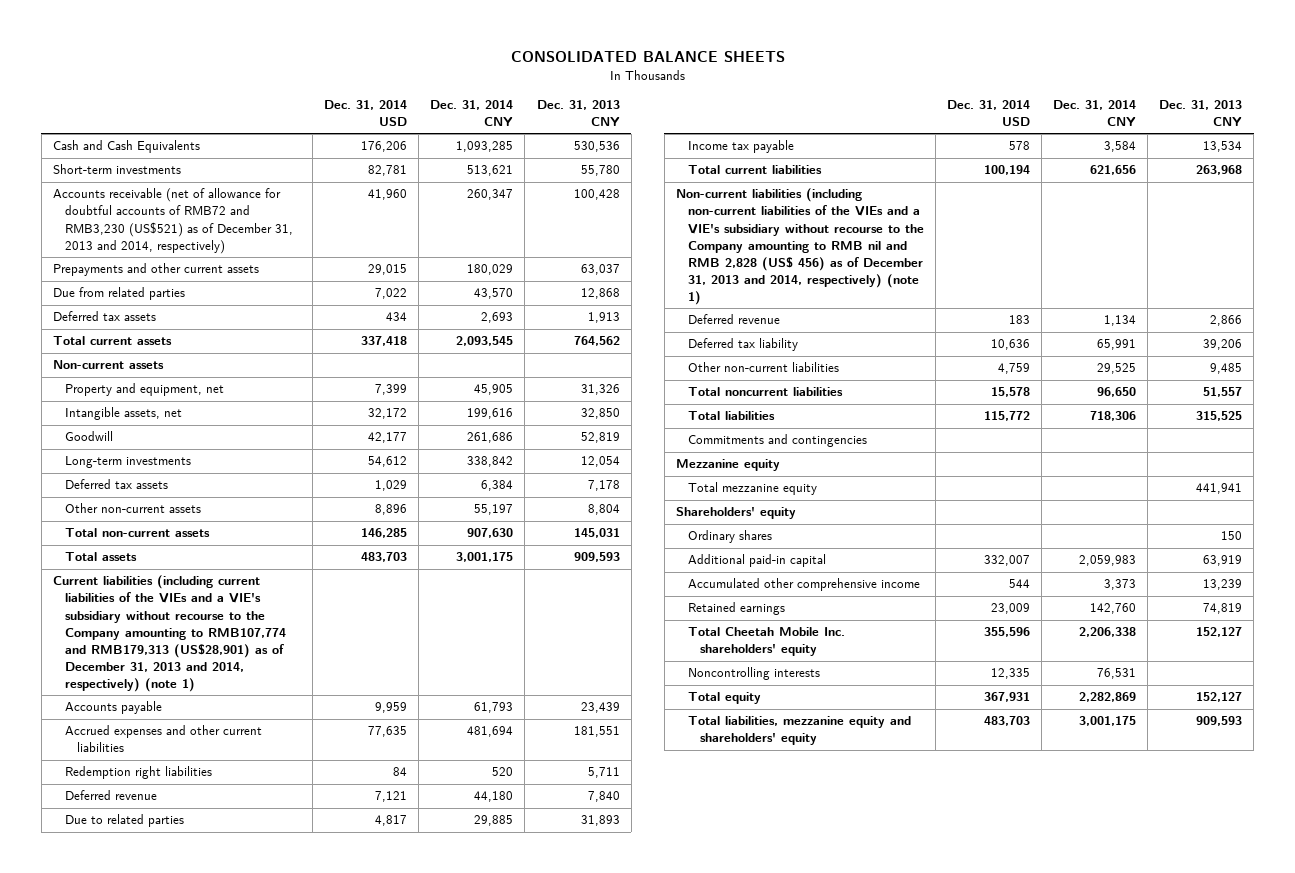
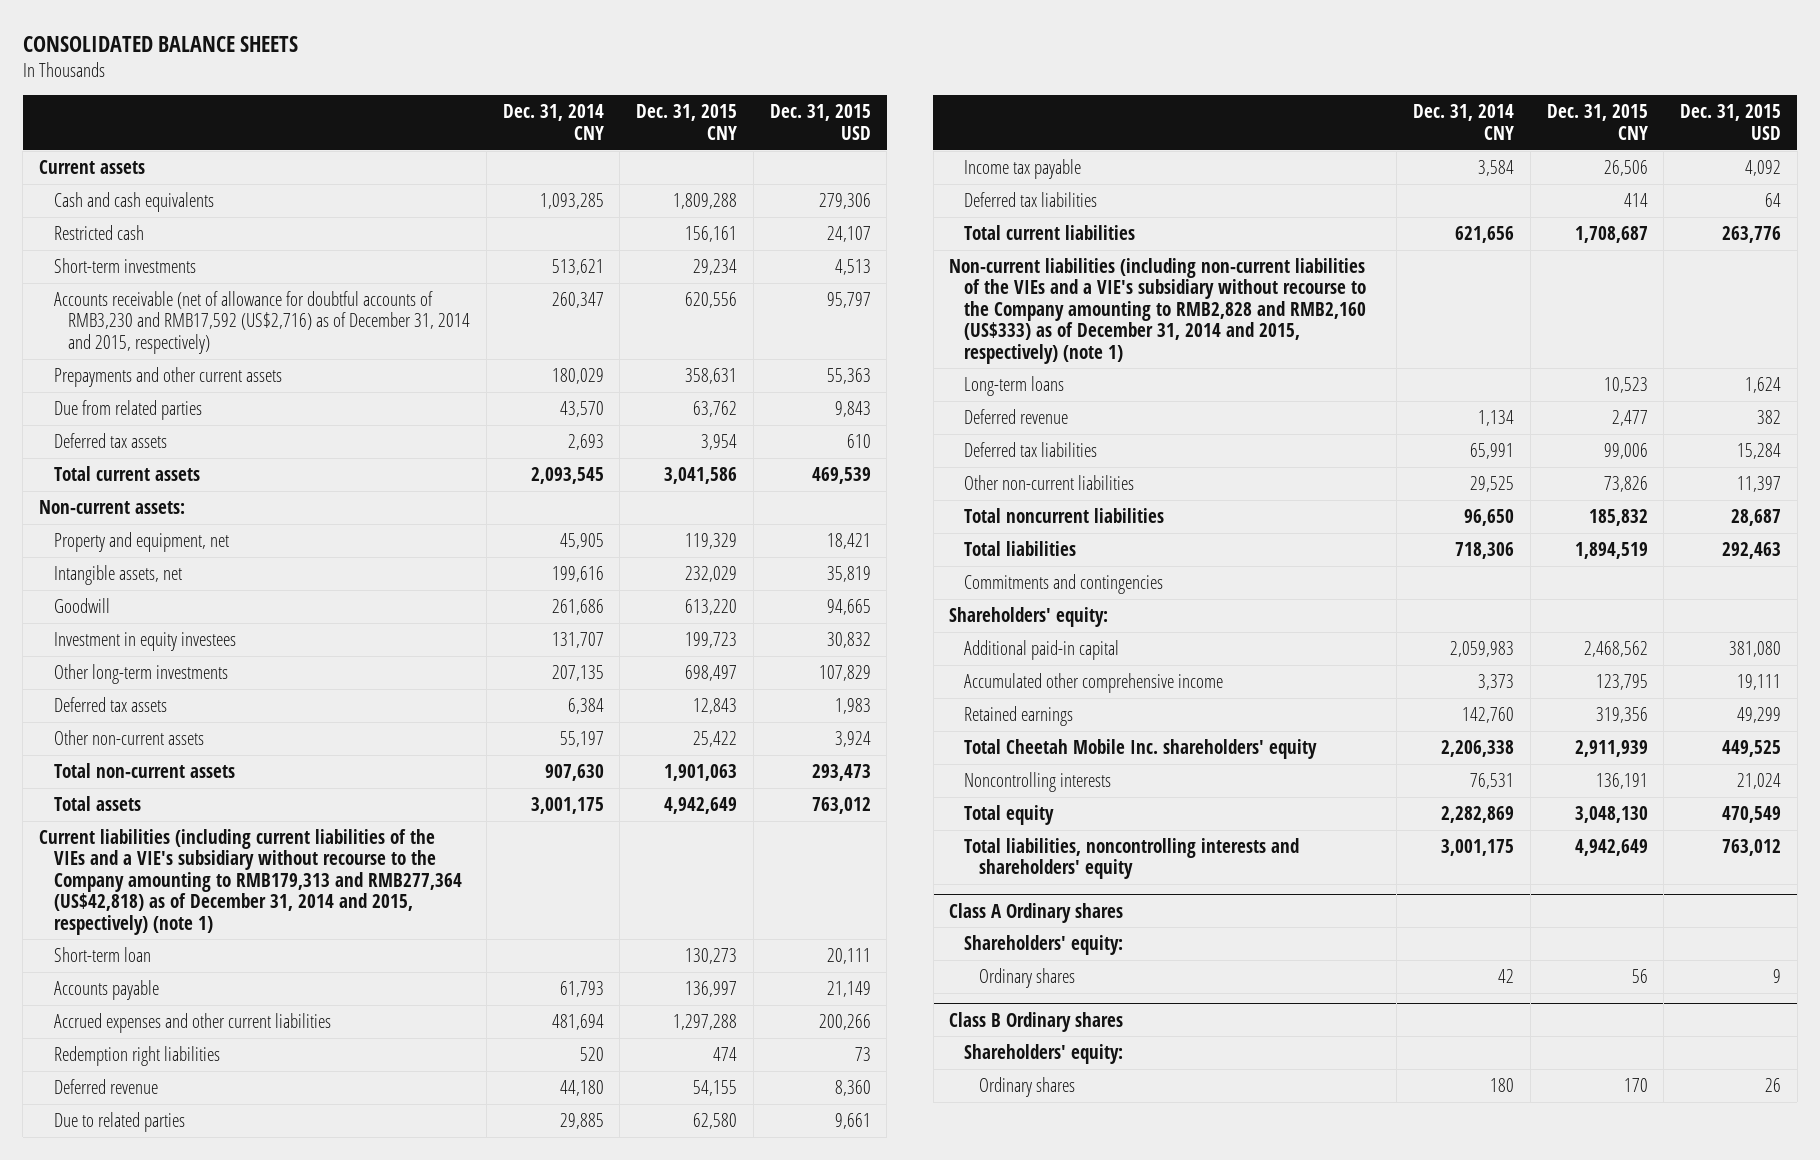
[324,100,408,127] Dec. 31, 2014 USD -> none
[536,100,620,127] Dec. 31, 2013 CNY -> none
none -> [636,104,738,140] Dec. 31, 2015 CNY
none -> [769,104,871,140] Dec. 31, 2015 USD
none -> [39,159,146,174] Current assets
[52,140,200,154] Cash and Cash Equivalents -> [53,191,214,212] Cash and cash equivalents
none -> [53,224,144,240] Restricted cash
[52,188,294,254] Accounts receivable (net of allowance for doubtful accounts of RMB72 and RMB3,230 (US$521) as of December 31, 2013 and 2014, respectively) -> [53,290,471,354] Accounts receivable (net of allowance for doubtful accounts of RMB3,230 and RMB17,592 (US$2,716) as of December 31, 2014 and 2015, respectively)
[52,360,164,370] Non-current assets -> [39,499,186,514] Non-current assets:
none -> [53,631,236,651] Investment in equity investees
[65,456,192,469] Long-term investments -> [53,663,228,684] Other long-term investments
[467,456,514,468] 338,842 -> [551,664,604,681] 207,135
[52,575,287,692] Current liabilities (including current liabilities of the VIEs and a VIE's subsidiary without recourse to the Company amounting to RMB107,774 and RMB179,313 (US$28,901) as of December 31, 2013 and 2014, respectively) (note 1) -> [39,828,462,935] Current liabilities (including current liabilities of the VIEs and a VIE's subsidiary without recourse to the Company amounting to RMB179,313 and RMB277,364 (US$42,818) as of December 31, 2014 and 2015, respectively) (note 1)
none -> [53,946,151,962] Short-term loan
none -> [964,191,1098,207] Deferred tax liabilities
[675,188,924,305] Non-current liabilities (including non-current liabilities of the VIEs and a VIE's subsidiary without recourse to the Company amounting to RMB nil and RMB 2,828 (US$ 456) as of December 31, 2013 and 2014, respectively) (note 1) -> [949,257,1367,364] Non-current liabilities (including non-current liabilities of the VIEs and a VIE's subsidiary without recourse to the Company amounting to RMB2,828 and RMB2,160 (US$333) as of December 31, 2014 and 2015, respectively) (note 1)
none -> [964,375,1065,396] Long-term loans
[687,338,798,352] Deferred tax liability -> [964,441,1098,457] Deferred tax liabilities
[675,459,780,472] Mezzanine equity -> none
[687,482,817,496] Total mezzanine equity -> none
[687,530,772,544] Ordinary shares -> none
[675,507,796,520] Shareholders' equity -> [949,606,1109,627] Shareholders' equity:
[687,716,911,746] Total liabilities, mezzanine equity and shareholders' equity -> [964,837,1300,880] Total liabilities, noncontrolling interests and shareholders' equity
none -> [949,902,1124,923] Class A Ordinary shares
none -> [964,934,1124,955] Shareholders' equity:
none -> [978,967,1075,988] Ordinary shares
none -> [949,1011,1124,1032] Class B Ordinary shares
none -> [964,1043,1124,1064] Shareholders' equity:
none -> [978,1076,1075,1097] Ordinary shares

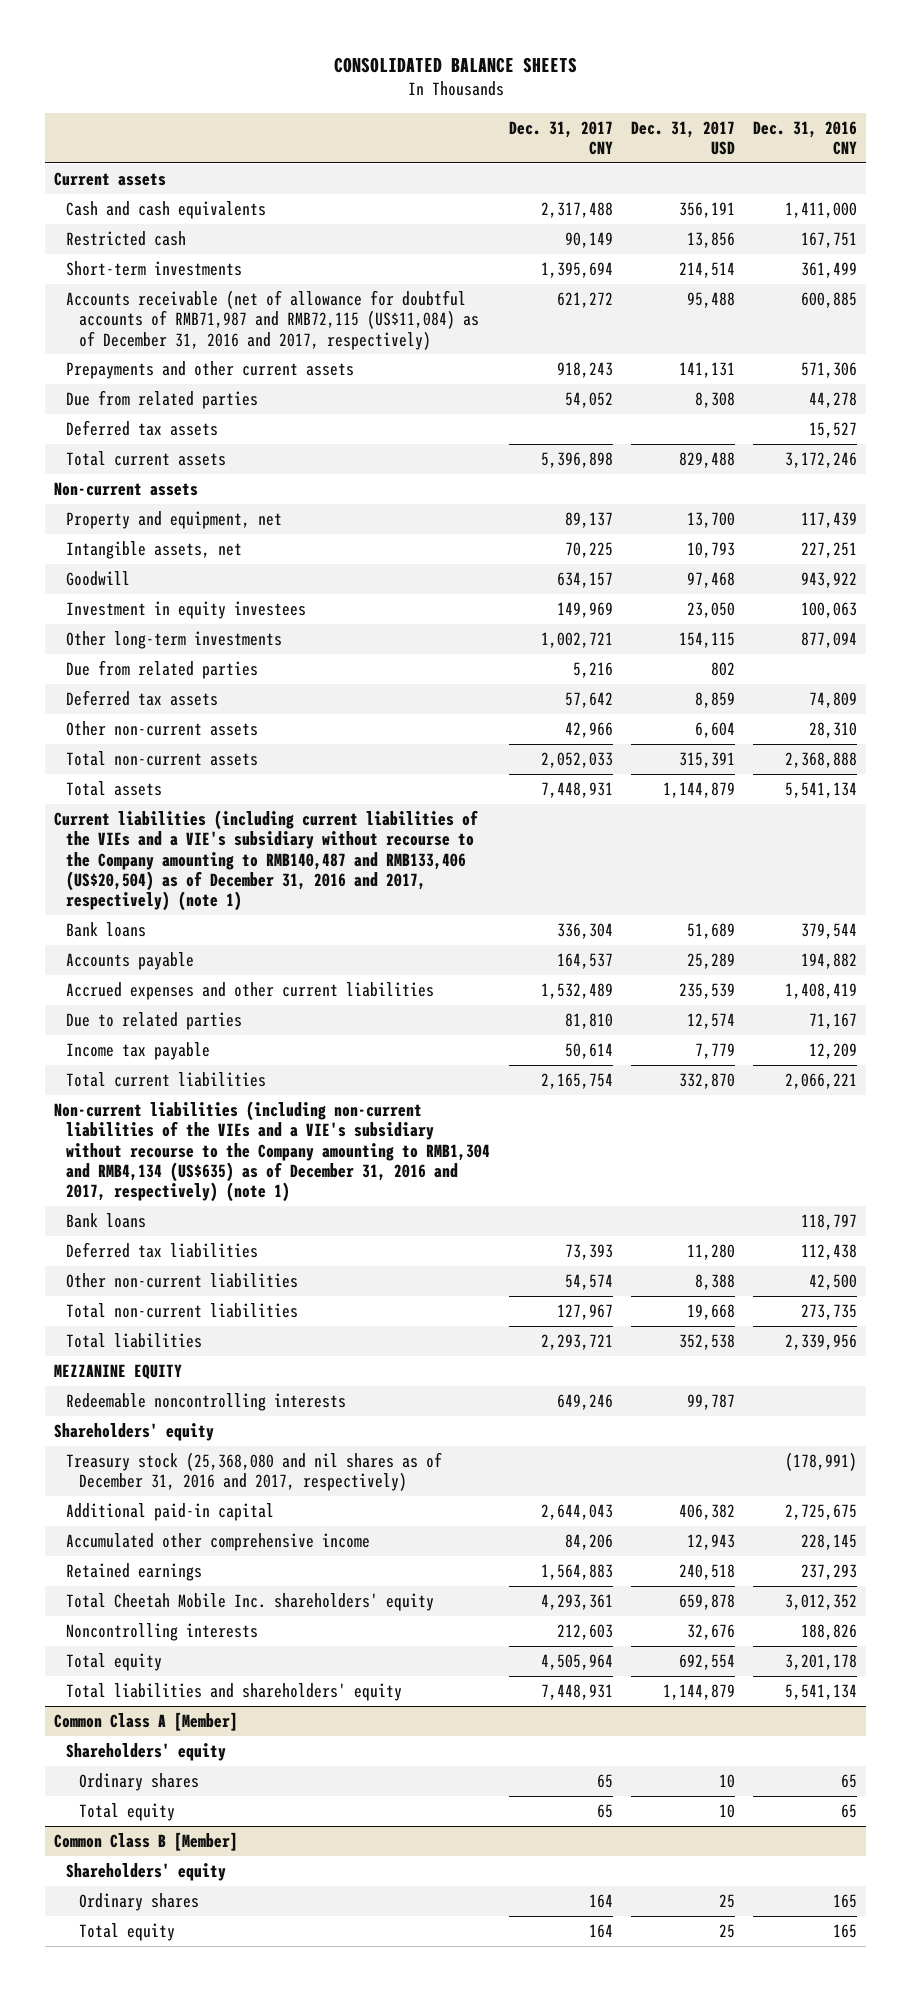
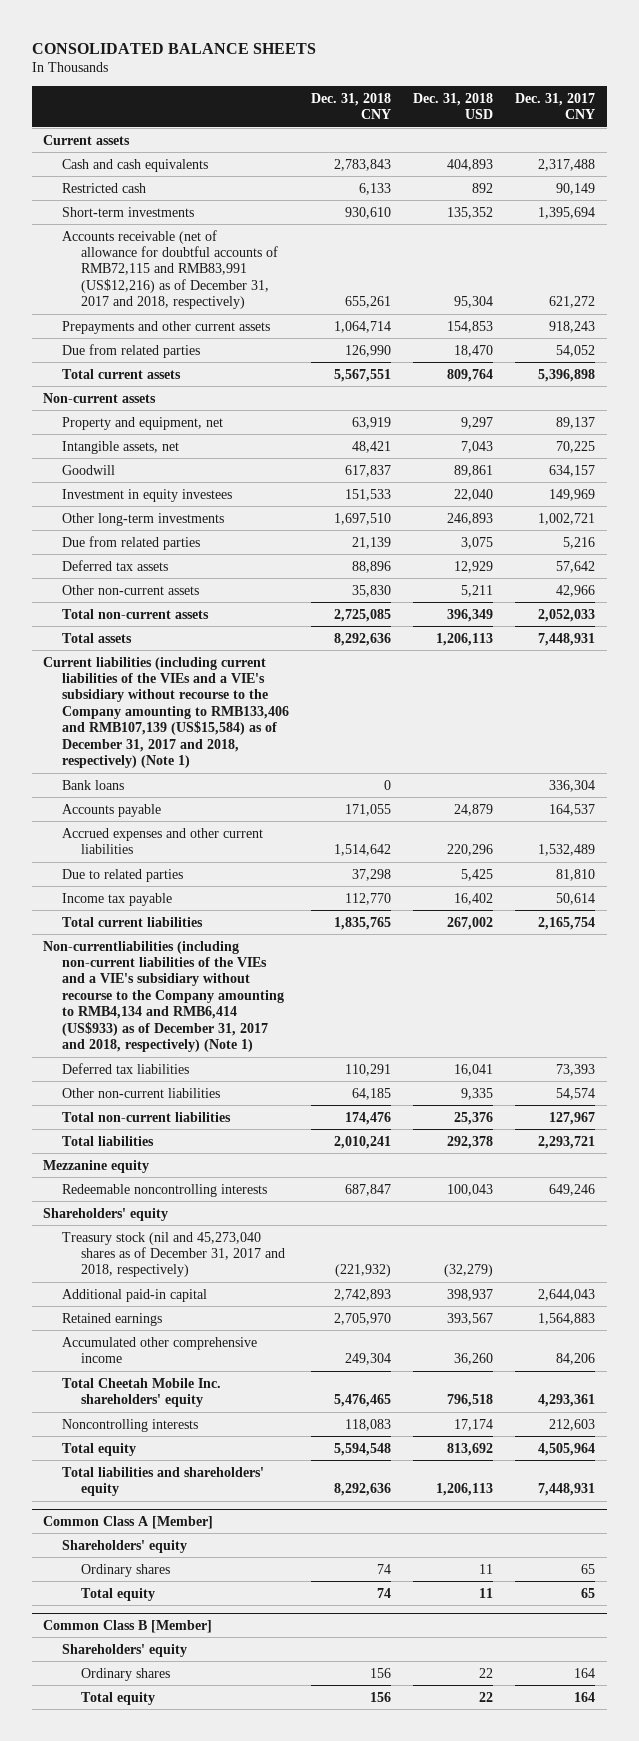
[630,120,735,155] Dec. 31, 2017 USD -> none
[753,120,858,155] Dec. 31, 2016 CNY -> none
none -> [311,92,392,120] Dec. 31, 2018 CNY
none -> [413,92,494,120] Dec. 31, 2018 USD
[66,290,479,350] Accounts receivable (net of allowance for doubtful accounts of RMB71,987 and RMB72,115 (US$11,084) as of December 31, 2016 and 2017, respectively) -> [61,229,278,310] Accounts receivable (net of allowance for doubtful accounts of RMB72,115 and RMB83,991 (US$12,216) as of December 31, 2017 and 2018, respectively)
[66,420,219,437] Deferred tax assets -> none
[53,810,478,911] Current liabilities (including current liabilities of the VIEs and a VIE's subsidiary without recourse to the Company amounting to RMB140,487 and RMB133,406 (US$20,504) as of December 31, 2016 and 2017, respectively) (note 1) -> [43,656,289,769] Current liabilities (including current liabilities of the VIEs and a VIE's subsidiary without recourse to the Company amounting to RMB133,406 and RMB107,139 (US$15,584) as of December 31, 2017 and 2018, respectively) (Note 1)
[66,1213,147,1229] Bank loans -> none
[53,1101,491,1202] Non-current liabilities (including non-current liabilities of the VIEs and a VIE's subsidiary without recourse to the Company amounting to RMB1,304 and RMB4,134 (US$635) as of December 31, 2016 and 2017, respectively) (note 1) -> [43,940,284,1053] Non-currentliabilities (including non-current liabilities of the VIEs and a VIE's subsidiary without recourse to the Company amounting to RMB4,134 and RMB6,414 (US$933) as of December 31, 2017 and 2018, respectively) (Note 1)
[53,1364,182,1381] MEZZANINE EQUITY -> [43,1159,150,1173] Mezzanine equity
[66,1452,443,1492] Treasury stock (25,368,080 and nil shares as of December 31, 2016 and 2017, respectively) -> [61,1231,285,1278] Treasury stock (nil and 45,273,040 shares as of December 31, 2017 and 2018, respectively)
[66,1533,371,1552] Accumulated other comprehensive income -> [61,1336,257,1364] Accumulated other comprehensive income

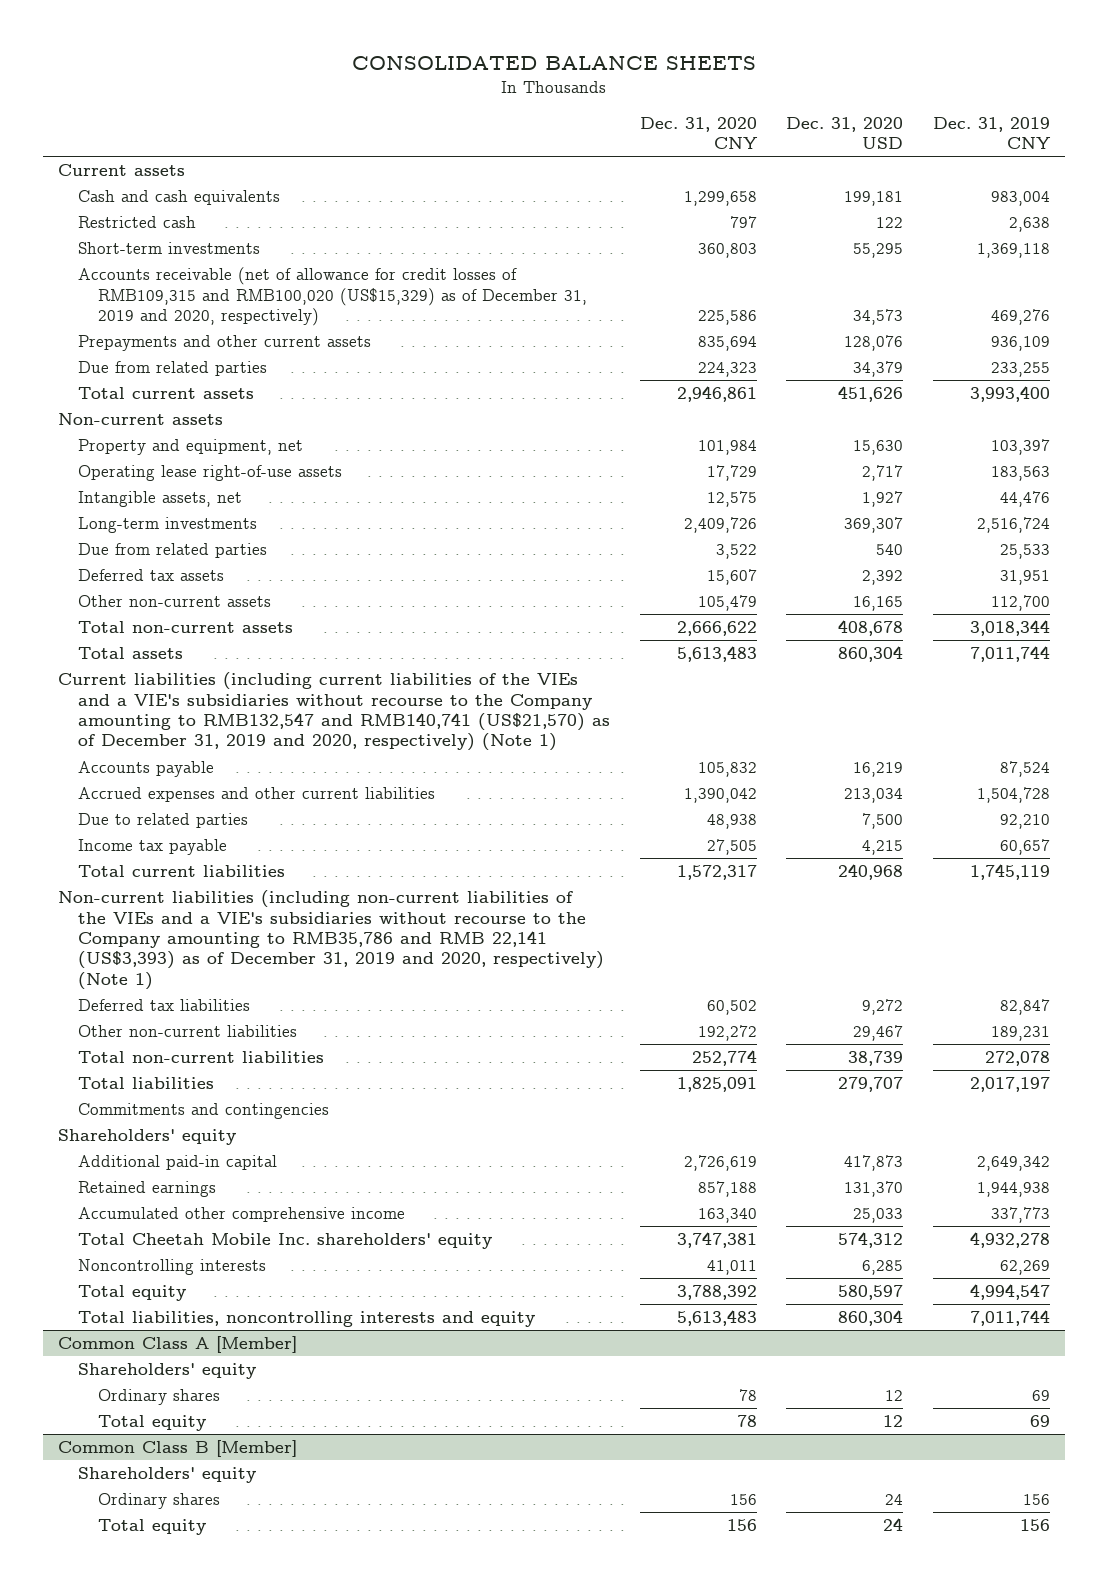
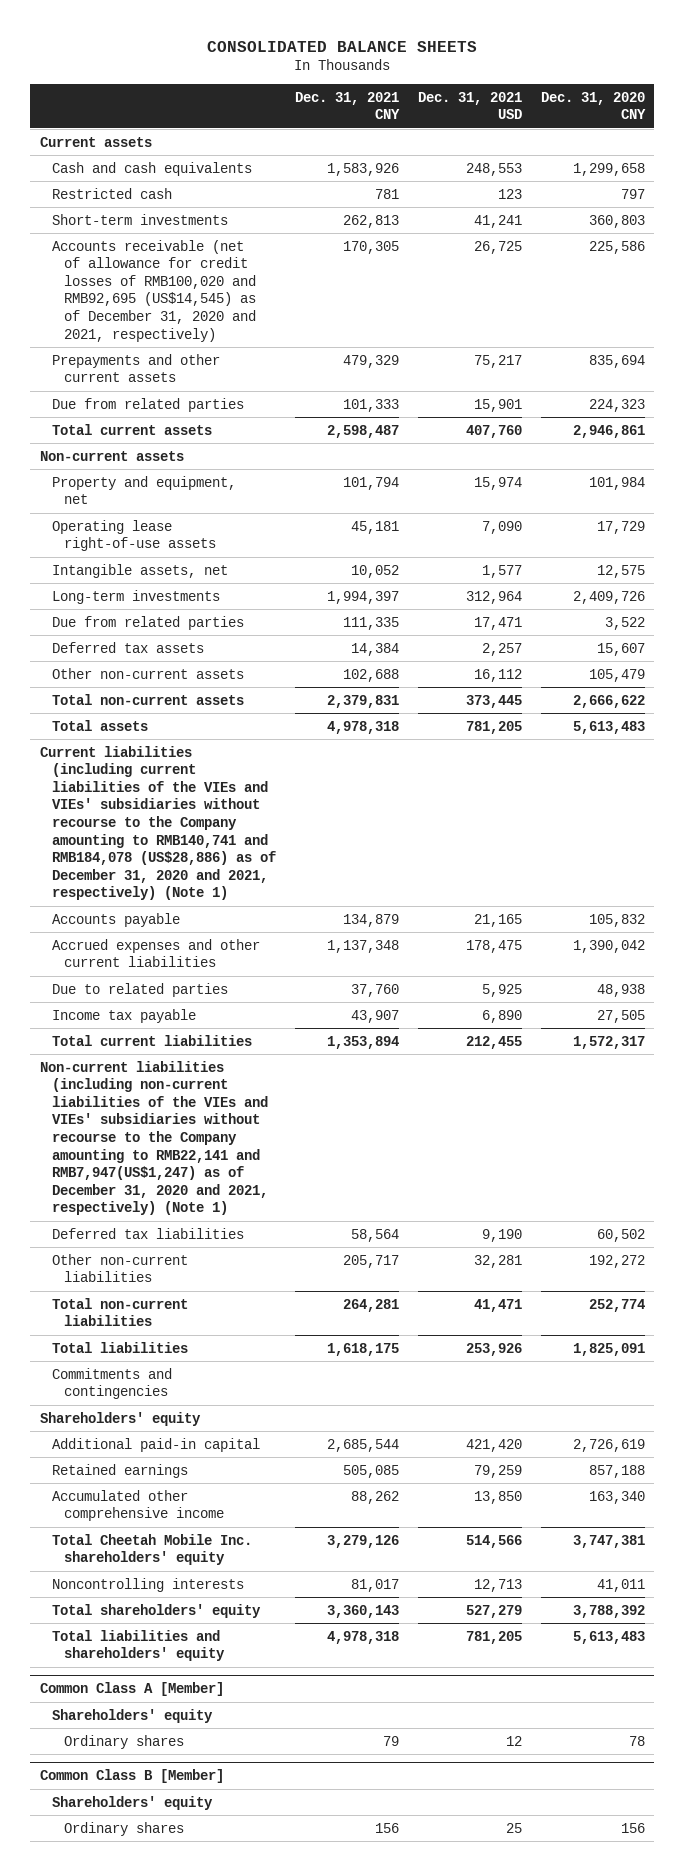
[786,116,904,150] Dec. 31, 2020 USD -> none
[933,116,1052,150] Dec. 31, 2019 CNY -> none
none -> [294,91,400,120] Dec. 31, 2021 CNY
none -> [417,91,522,120] Dec. 31, 2021 USD
[77,267,587,326] Accounts receivable (net of allowance for credit losses of RMB109,315 and RMB100,020 (US$15,329) as of December 31, 2019 and 2020, respectively) -> [51,239,256,342] Accounts receivable (net of allowance for credit losses of RMB100,020 and RMB92,695 (US$14,545) as of December 31, 2020 and 2021, respectively)
[57,672,610,752] Current liabilities (including current liabilities of the VIEs and a VIE's subsidiaries without recourse to the Company amounting to RMB132,547 and RMB140,741 (US$21,570) as of December 31, 2019 and 2020, respectively) (Note 1) -> [39,745,276,901] Current liabilities (including current liabilities of the VIEs and VIEs' subsidiaries without recourse to the Company amounting to RMB140,741 and RMB184,078 (US$28,886) as of December 31, 2020 and 2021, respectively) (Note 1)
[57,890,604,990] Non-current liabilities (including non-current liabilities of the VIEs and a VIE's subsidiaries without recourse to the Company amounting to RMB35,786 and RMB 22,141 (US$3,393) as of December 31, 2019 and 2020, respectively) (Note 1) -> [39,1060,268,1216] Non-current liabilities (including non-current liabilities of the VIEs and VIEs' subsidiaries without recourse to the Company amounting to RMB22,141 and RMB7,947(US$1,247) as of December 31, 2020 and 2021, respectively) (Note 1)
[77,1285,186,1302] Total equity -> [51,1603,261,1618] Total shareholders' equity
[77,1311,535,1328] Total liabilities, noncontrolling interests and equity -> [51,1629,225,1662] Total liabilities and shareholders' equity
[97,1415,206,1432] Total equity -> none
[97,1519,206,1536] Total equity -> none

